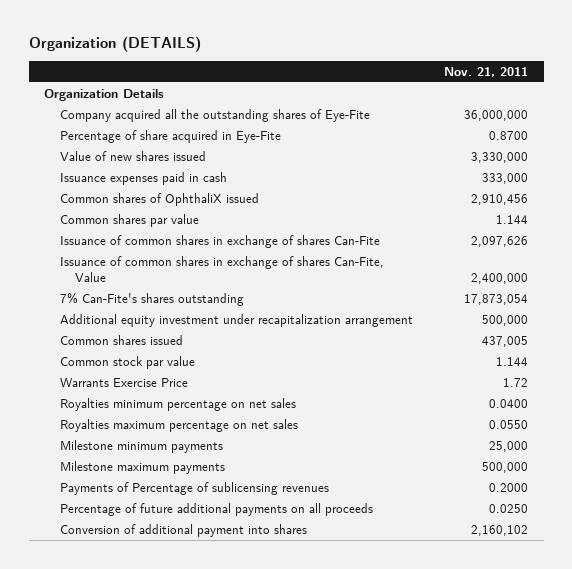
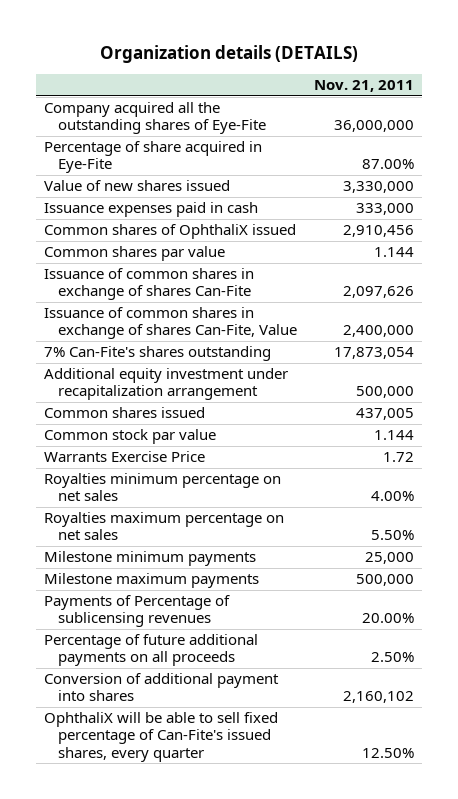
[28,35,201,52] Organization (DETAILS) -> [100,45,359,64] Organization details (DETAILS)
[44,89,165,102] Organization Details -> none
[488,131,528,141] 0.8700 -> [361,159,414,170] 87.00%
[488,399,528,409] 0.0400 -> [370,491,414,502] 4.00%
[488,420,528,430] 0.0550 -> [370,530,414,541] 5.50%
[488,483,528,493] 0.2000 -> [361,613,414,624] 20.00%
[488,504,528,514] 0.0250 -> [370,652,414,663] 2.50%
none -> [44,712,279,762] OphthaliX will be able to sell fixed percentage of Can-Fite's issued shares, every quarter

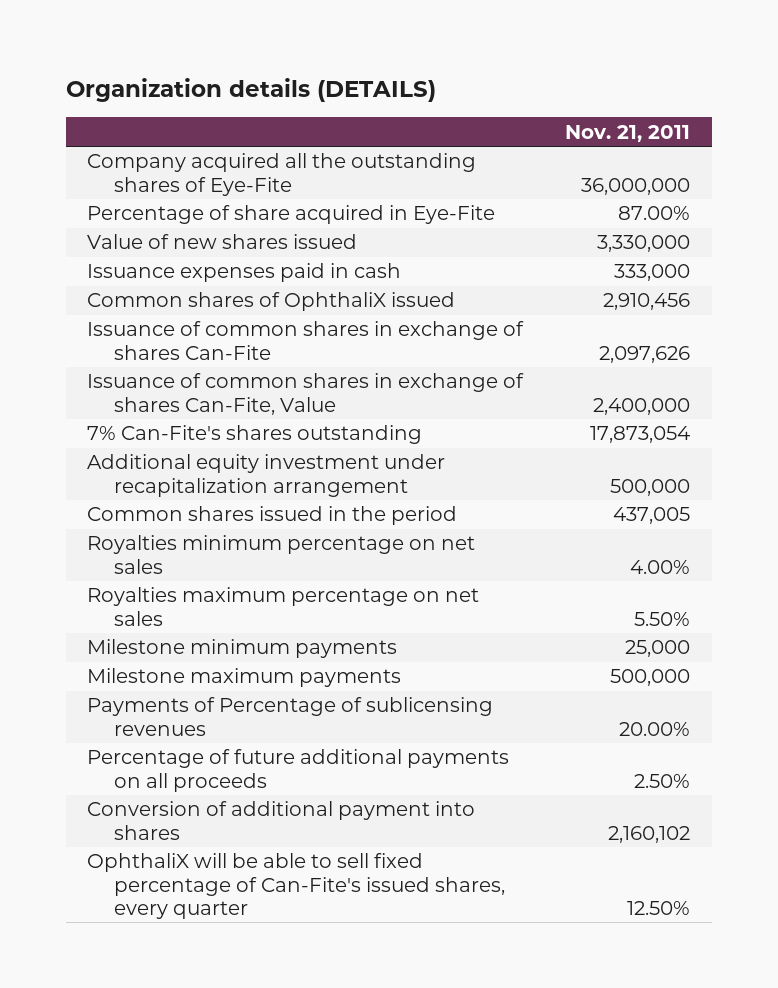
[44,246,226,262] Common shares par value -> none
[44,429,217,445] Common stock par value -> none
[44,451,206,463] Warrants Exercise Price -> none
[44,407,206,419] Common shares issued -> [87,506,458,526] Common shares issued in the period

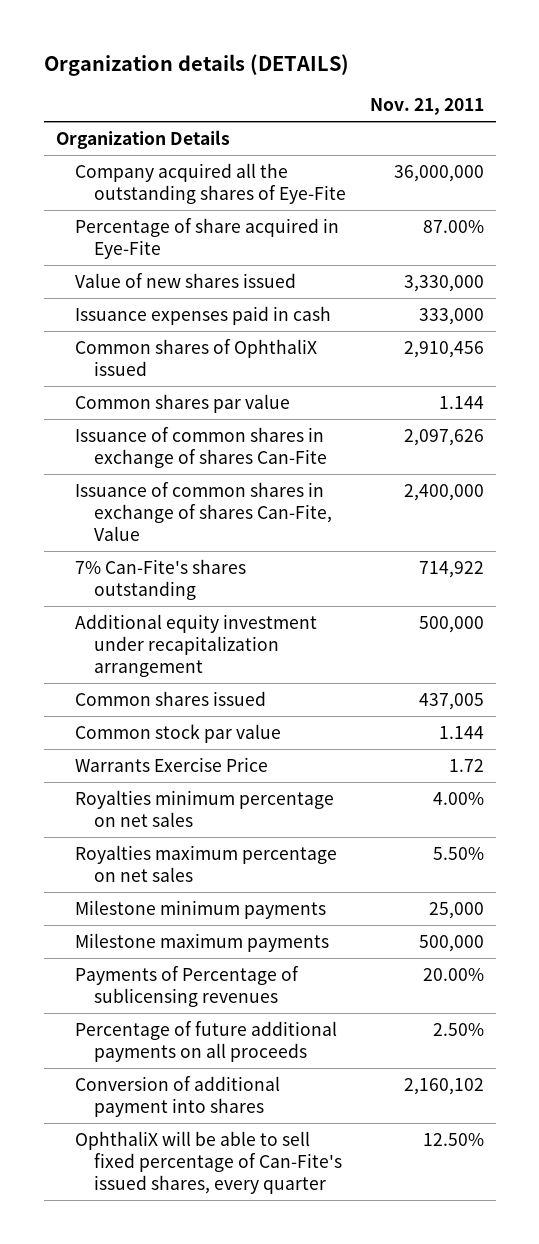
none -> [55,129,230,149] Organization Details
none -> [74,393,290,413] Common shares par value
[590,426,691,444] 17,873,054 -> [418,560,484,578] 714,922
[87,506,458,526] Common shares issued in the period -> [74,690,266,706] Common shares issued
none -> [74,723,281,743] Common stock par value
none -> [74,756,268,772] Warrants Exercise Price

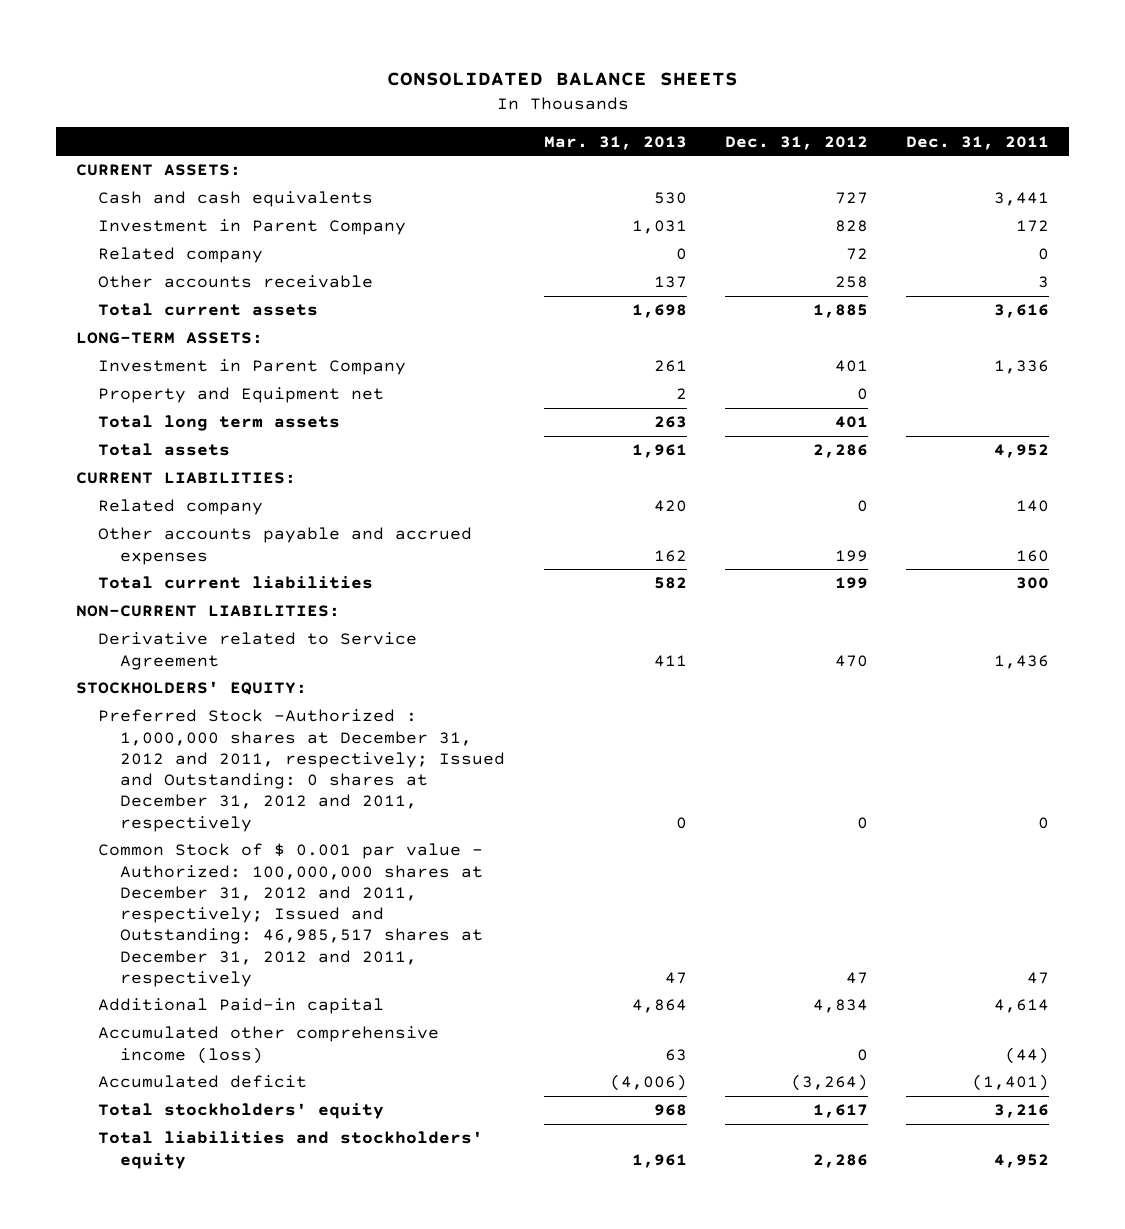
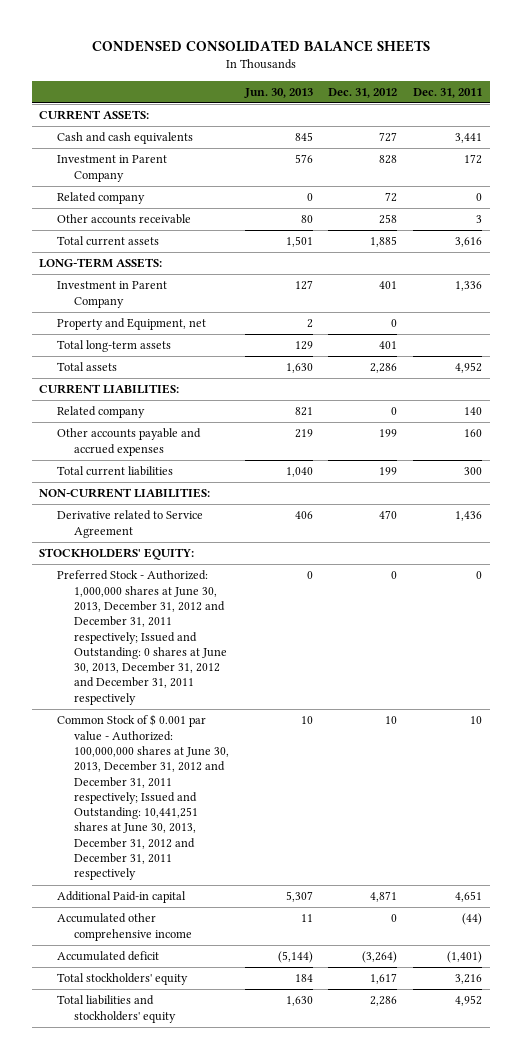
[386,71,738,86] CONSOLIDATED BALANCE SHEETS -> [91,40,430,53] CONDENSED CONSOLIDATED BALANCE SHEETS
[543,135,687,150] Mar. 31, 2013 -> none
none -> [243,87,313,98] Jun. 30, 2013
[97,387,384,404] Property and Equipment net -> [56,318,206,331] Property and Equipment, net
[97,415,340,432] Total long term assets -> [56,340,171,353] Total long-term assets
[97,709,506,832] Preferred Stock -Authorized : 1,000,000 shares at December 31, 2012 and 2011, respectively; Issued and Outstanding: 0 shares at December 31, 2012 and 2011, respectively -> [56,570,228,705] Preferred Stock - Authorized: 1,000,000 shares at June 30, 2013, December 31, 2012 and December 31, 2011 respectively; Issued and Outstanding: 0 shares at June 30, 2013, December 31, 2012 and December 31, 2011 respectively
[97,843,484,987] Common Stock of $ 0.001 par value - Authorized: 100,000,000 shares at December 31, 2012 and 2011, respectively; Issued and Outstanding: 46,985,517 shares at December 31, 2012 and 2011, respectively -> [56,714,230,881] Common Stock of $ 0.001 par value - Authorized: 100,000,000 shares at June 30, 2013, December 31, 2012 and December 31, 2011 respectively; Issued and Outstanding: 10,441,251 shares at June 30, 2013, December 31, 2012 and December 31, 2011 respectively
[846,971,869,984] 47 -> [385,716,398,725] 10
[1027,971,1050,984] 47 -> [469,716,482,725] 10
[813,999,869,1014] 4,834 -> [370,891,398,903] 4,871
[994,999,1050,1014] 4,614 -> [454,891,482,903] 4,651
[97,1026,439,1064] Accumulated other comprehensive income (loss) -> [56,913,193,941] Accumulated other comprehensive income

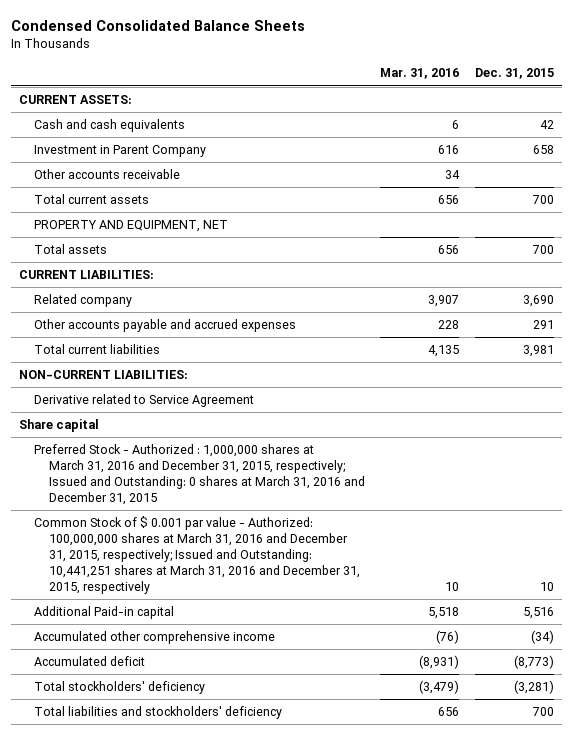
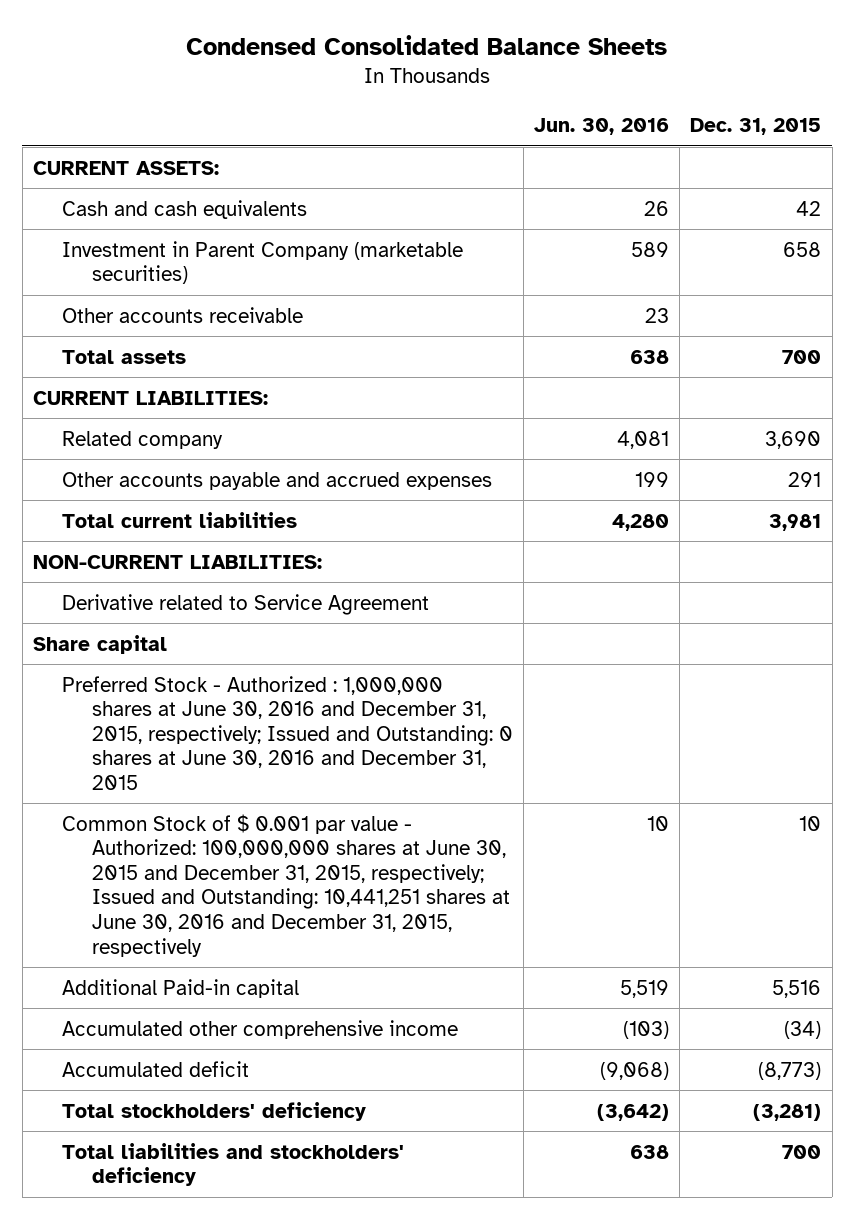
[380,68,460,80] Mar. 31, 2016 -> none
none -> [534,118,670,136] Jun. 30, 2016
[33,145,206,158] Investment in Parent Company -> [62,240,464,285] Investment in Parent Company (marketable securities)
[33,194,149,205] Total current assets -> none
[33,220,228,233] PROPERTY AND EQUIPMENT, NET -> none
[33,444,365,505] Preferred Stock - Authorized : 1,000,000 shares at March 31, 2016 and December 31, 2015, respectively; Issued and Outstanding: 0 shares at March 31, 2016 and December 31, 2015 -> [62,675,513,790] Preferred Stock - Authorized : 1,000,000 shares at June 30, 2016 and December 31, 2015, respectively; Issued and Outstanding: 0 shares at June 30, 2016 and December 31, 2015
[33,516,360,594] Common Stock of $ 0.001 par value - Authorized: 100,000,000 shares at March 31, 2016 and December 31, 2015, respectively; Issued and Outstanding: 10,441,251 shares at March 31, 2016 and December 31, 2015, respectively -> [62,813,510,957] Common Stock of $ 0.001 par value - Authorized: 100,000,000 shares at June 30, 2015 and December 31, 2015, respectively; Issued and Outstanding: 10,441,251 shares at June 30, 2016 and December 31, 2015, respectively

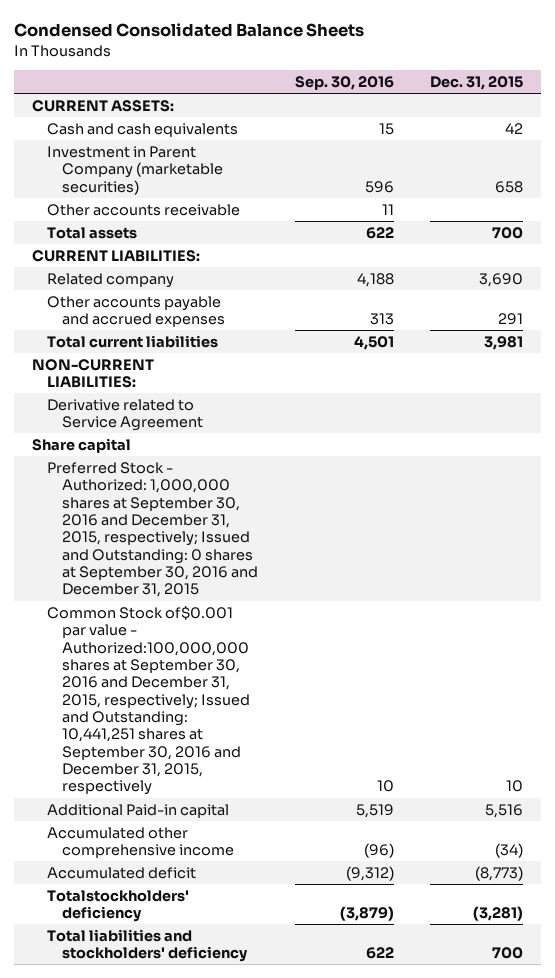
[534,118,670,136] Jun. 30, 2016 -> none
none -> [294,76,394,91] Sep. 30, 2016
[62,675,513,790] Preferred Stock - Authorized : 1,000,000 shares at June 30, 2016 and December 31, 2015, respectively; Issued and Outstanding: 0 shares at June 30, 2016 and December 31, 2015 -> [47,461,259,598] Preferred Stock - Authorized: 1,000,000 shares at September 30, 2016 and December 31, 2015, respectively; Issued and Outstanding: 0 shares at September 30, 2016 and December 31, 2015
[62,813,510,957] Common Stock of $ 0.001 par value - Authorized: 100,000,000 shares at June 30, 2015 and December 31, 2015, respectively; Issued and Outstanding: 10,441,251 shares at June 30, 2016 and December 31, 2015, respectively -> [47,605,251,796] Common Stock of$0.001 par value - Authorized:100,000,000 shares at September 30, 2016 and December 31, 2015, respectively; Issued and Outstanding: 10,441,251 shares at September 30, 2016 and December 31, 2015, respectively
[62,1101,367,1121] Total stockholders' deficiency -> [47,889,190,923] Totalstockholders' deficiency

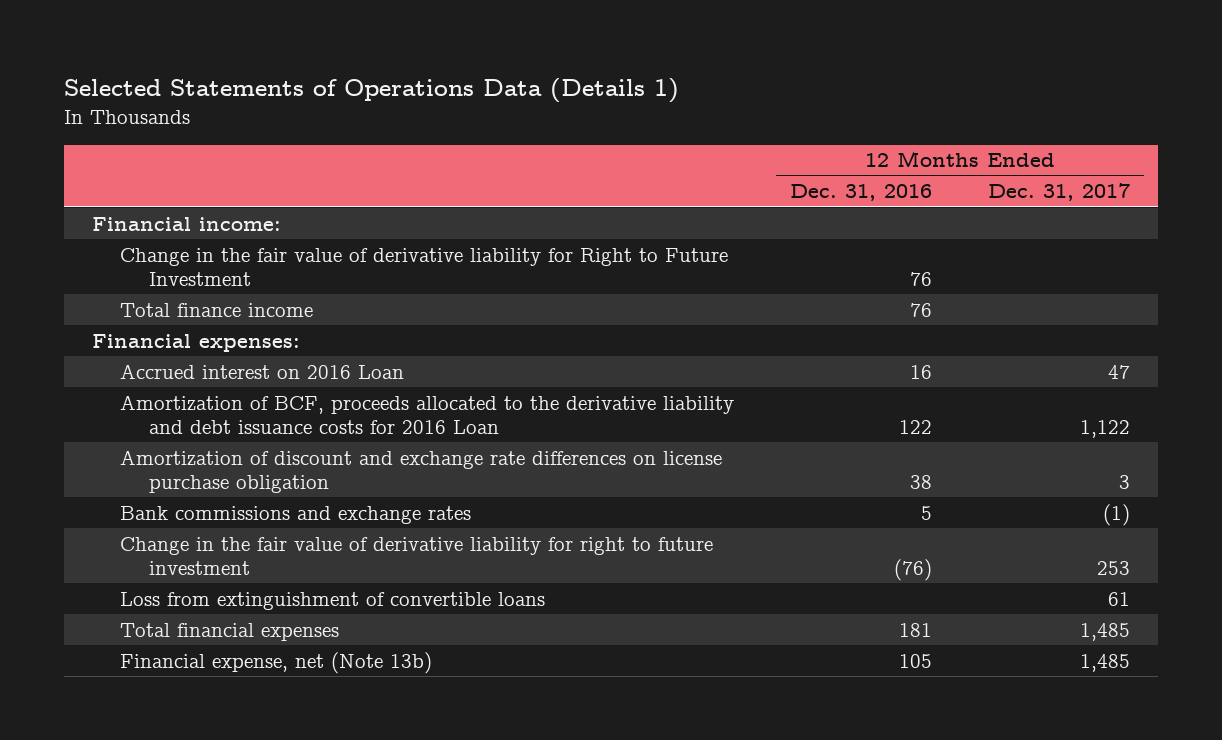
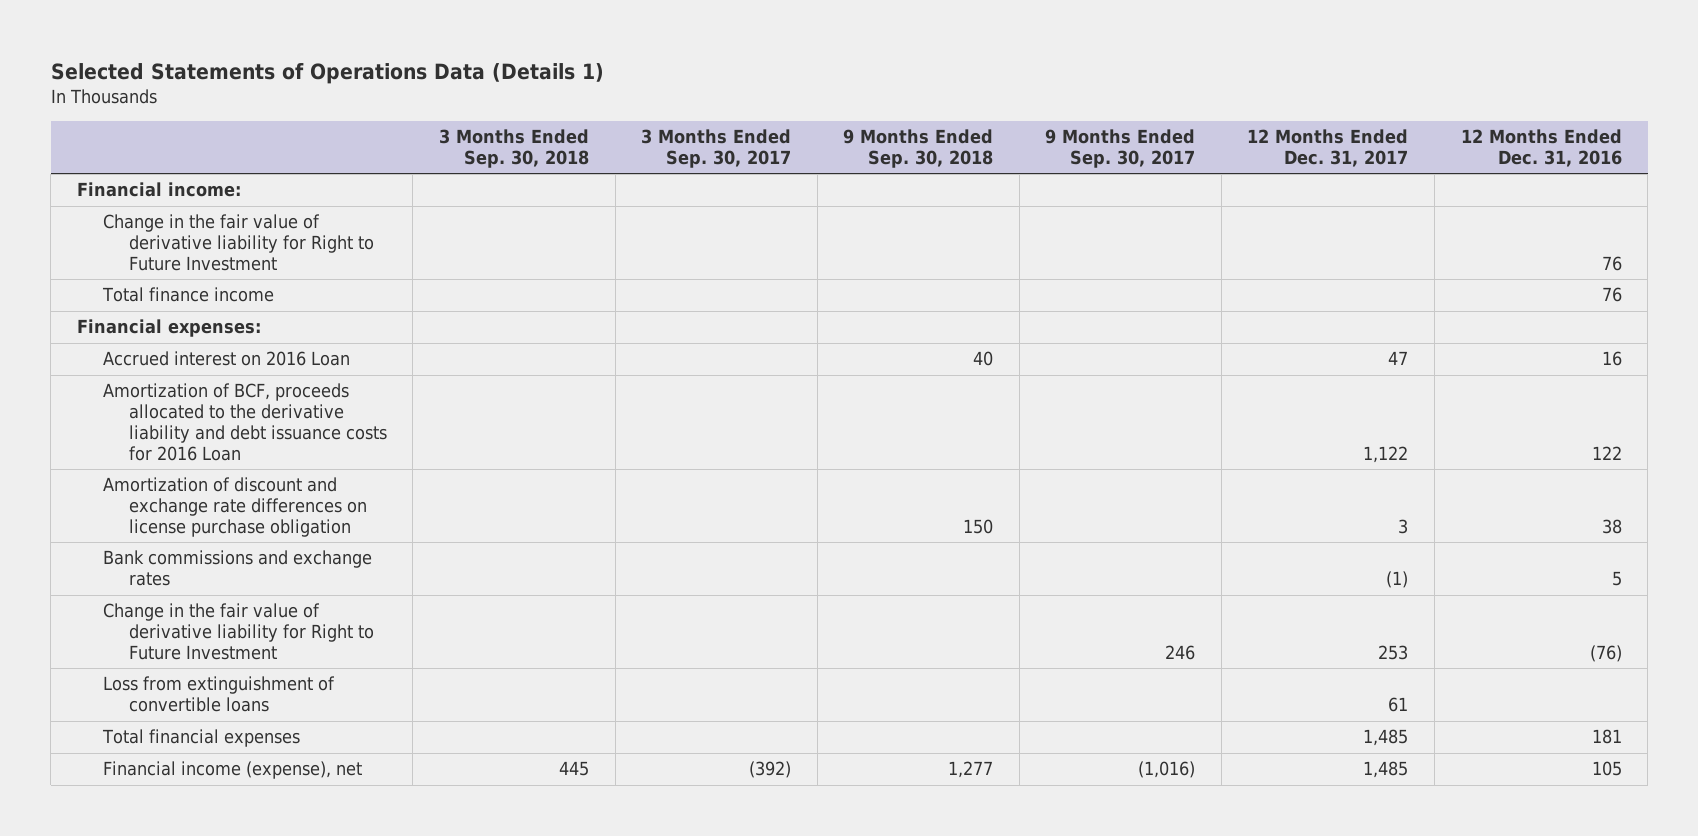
none -> [438,129,589,168] 3 Months Ended Sep. 30, 2018
none -> [641,129,792,168] 3 Months Ended Sep. 30, 2017
none -> [843,129,994,168] 9 Months Ended Sep. 30, 2018
none -> [1045,129,1196,168] 9 Months Ended Sep. 30, 2017
[120,536,714,575] Change in the fair value of derivative liability for right to future investment -> [102,603,374,661] Change in the fair value of derivative liability for Right to Future Investment
[120,651,433,674] Financial expense, net (Note 13b) -> [102,761,362,780] Financial income (expense), net

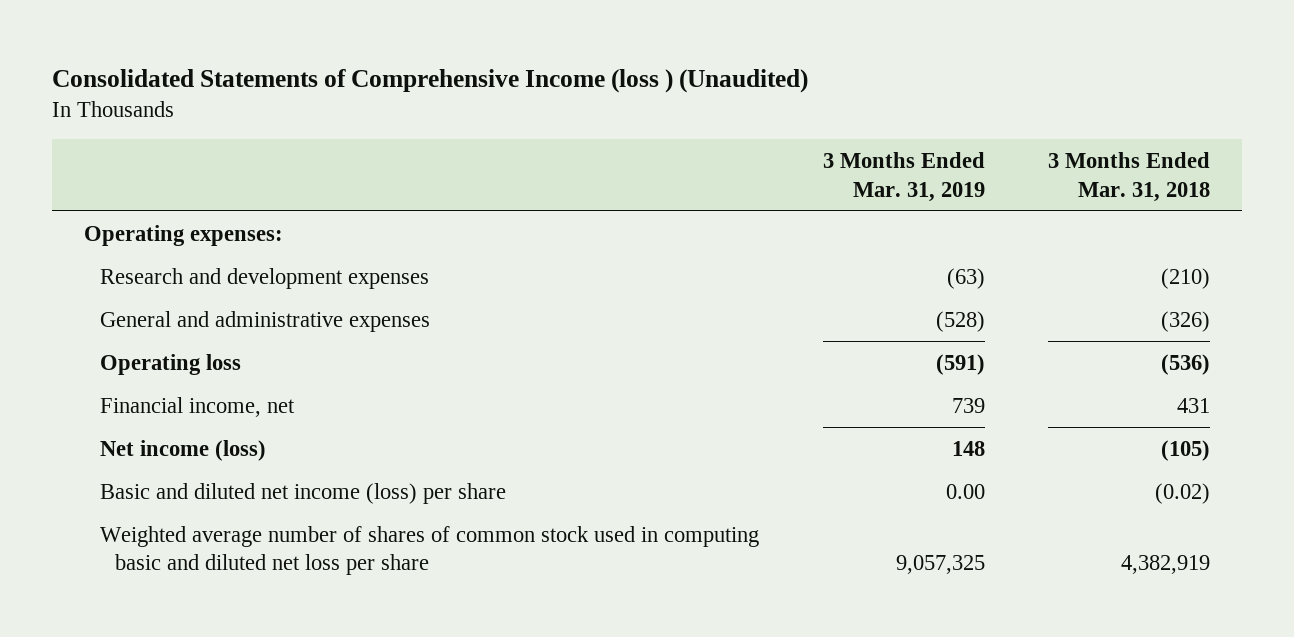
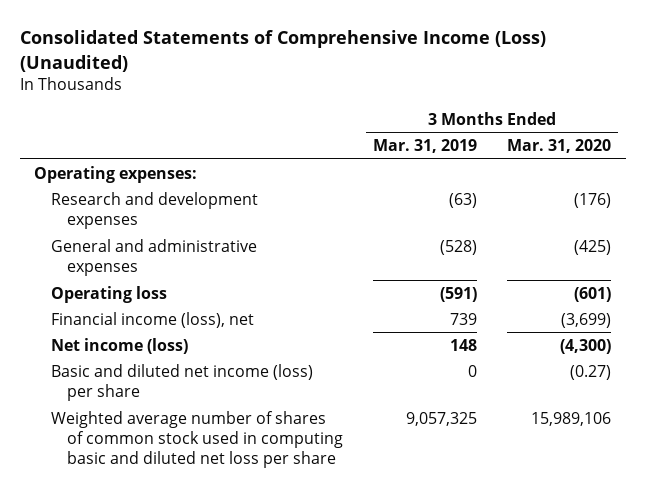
[52,68,809,93] Consolidated Statements of Comprehensive Income (loss ) (Unaudited) -> [19,30,546,72] Consolidated Statements of Comprehensive Income (Loss) (Unaudited)
[1048,152,1211,202] 3 Months Ended Mar. 31, 2018 -> none
none -> [506,139,611,154] Mar. 31, 2020
[99,396,295,417] Financial income, net -> [50,311,254,328] Financial income (loss), net
[945,483,985,499] 0.00 -> [467,364,477,377] 0

